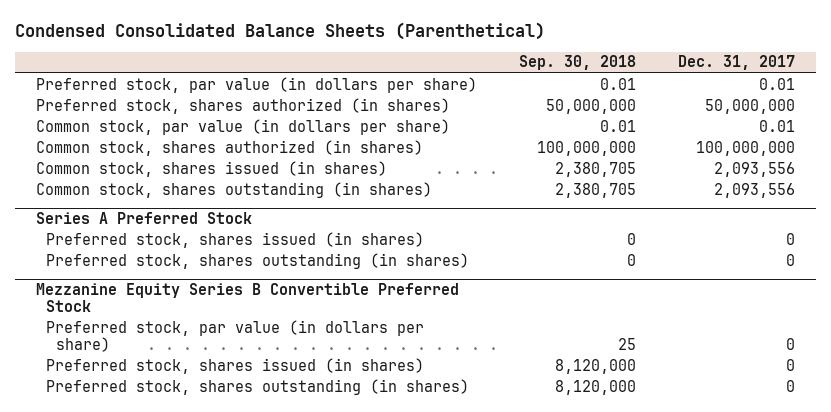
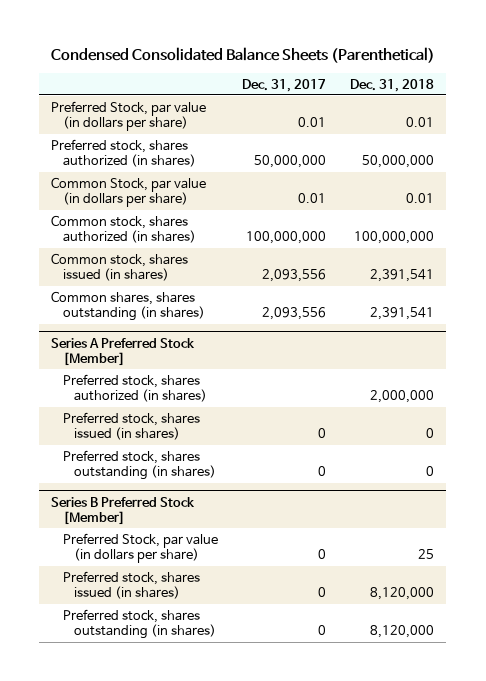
[519,55,637,71] Sep. 30, 2018 -> none
none -> [350,78,435,92] Dec. 31, 2018
[35,76,477,93] Preferred stock, par value (in dollars per share) -> [51,100,207,132] Preferred Stock, par value (in dollars per share)
[35,118,450,135] Common stock, par value (in dollars per share) -> [51,176,207,208] Common Stock, par value (in dollars per share)
[35,181,432,198] Common stock, shares outstanding (in shares) -> [51,290,205,322] Common shares, shares outstanding (in shares)
[35,212,252,225] Series A Preferred Stock -> [51,337,196,366] Series A Preferred Stock [Member]
none -> [62,373,208,403] Preferred stock, shares authorized (in shares)
[35,283,459,312] Mezzanine Equity Series B Convertible Preferred Stock -> [51,496,196,525] Series B Preferred Stock [Member]
[46,319,425,352] Preferred stock, par value (in dollars per share) -> [62,532,218,564] Preferred Stock, par value (in dollars per share)

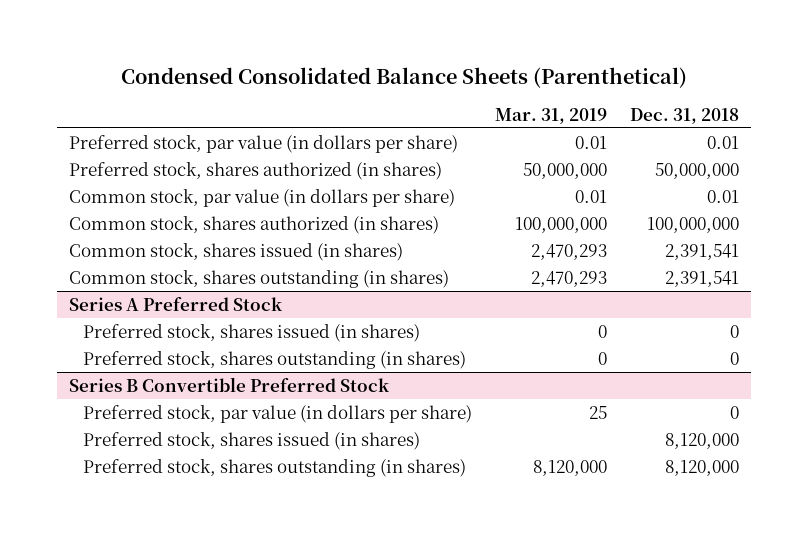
[242,78,327,92] Dec. 31, 2017 -> none
none -> [495,107,608,124] Mar. 31, 2019
[51,100,207,132] Preferred Stock, par value (in dollars per share) -> [68,134,458,153] Preferred stock, par value (in dollars per share)
[51,176,207,208] Common Stock, par value (in dollars per share) -> [68,188,455,207] Common stock, par value (in dollars per share)
[62,373,208,403] Preferred stock, shares authorized (in shares) -> none
[51,290,205,322] Common shares, shares outstanding (in shares) -> [68,269,449,288] Common stock, shares outstanding (in shares)
[51,337,196,366] Series A Preferred Stock [Member] -> [68,296,282,311] Series A Preferred Stock
[51,496,196,525] Series B Preferred Stock [Member] -> [68,376,389,392] Series B Convertible Preferred Stock
[62,532,218,564] Preferred Stock, par value (in dollars per share) -> [83,404,473,423] Preferred stock, par value (in dollars per share)
[418,549,435,560] 25 -> [730,405,740,419] 0

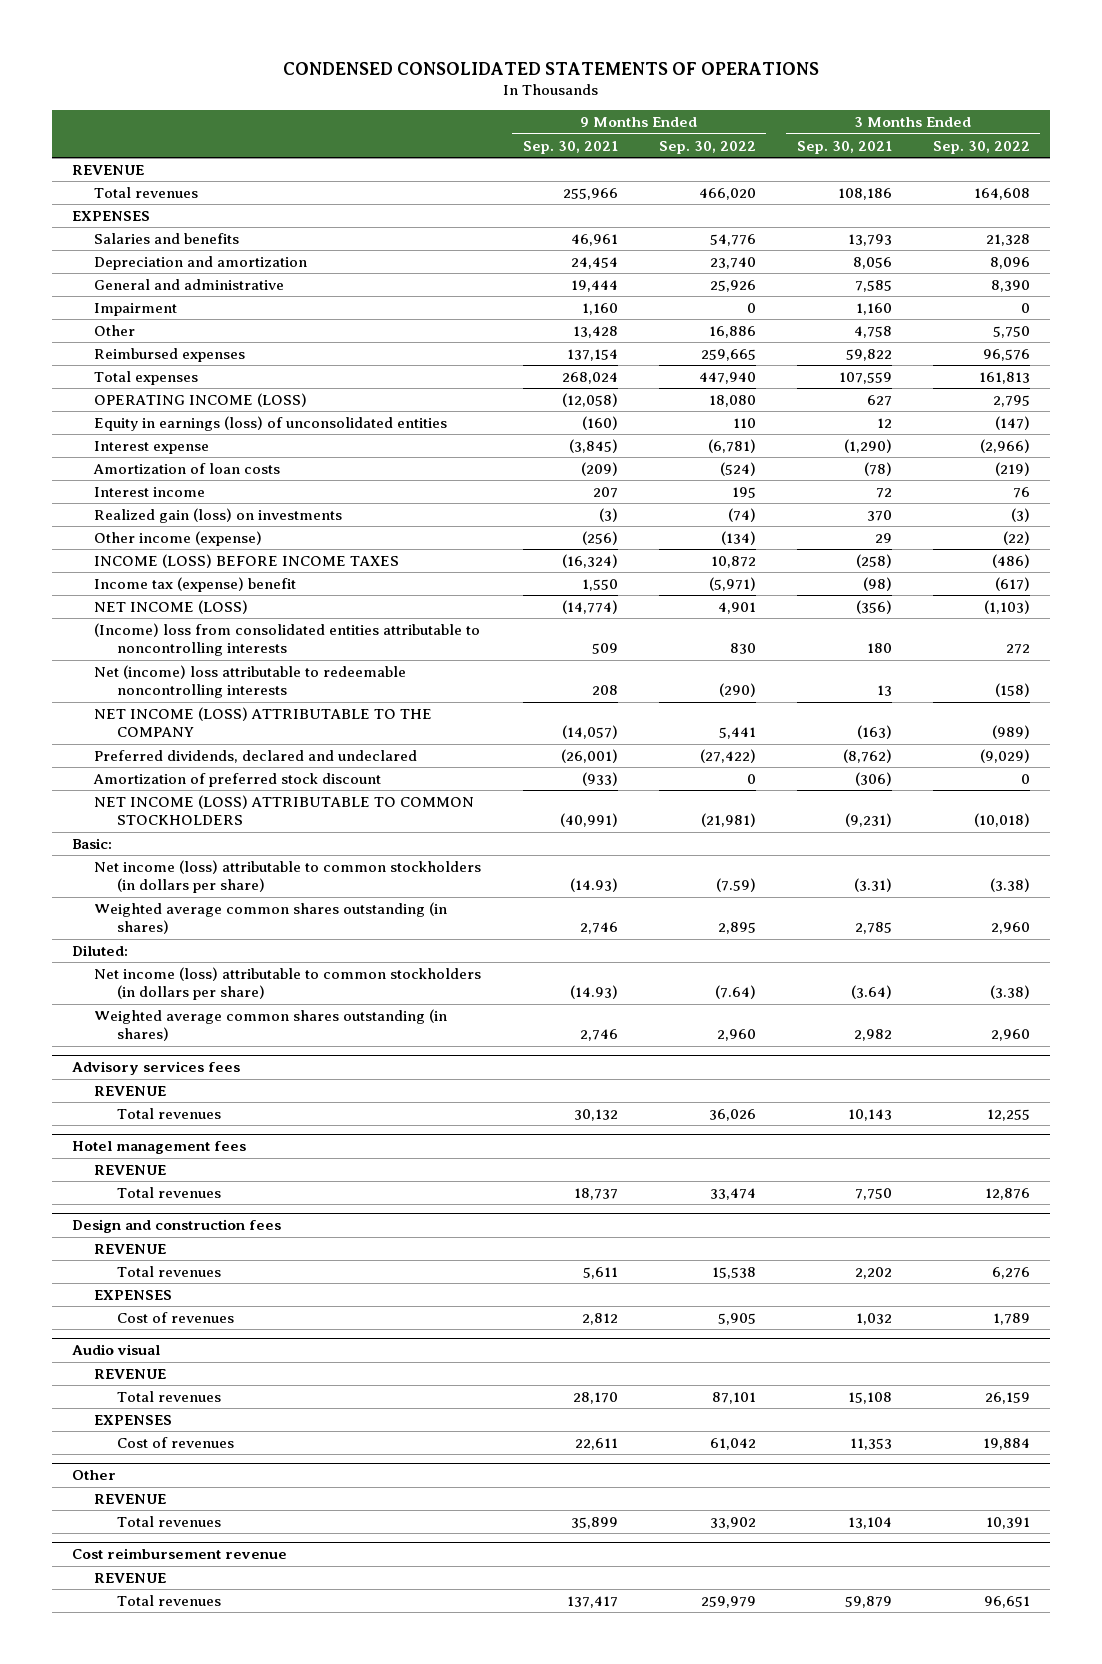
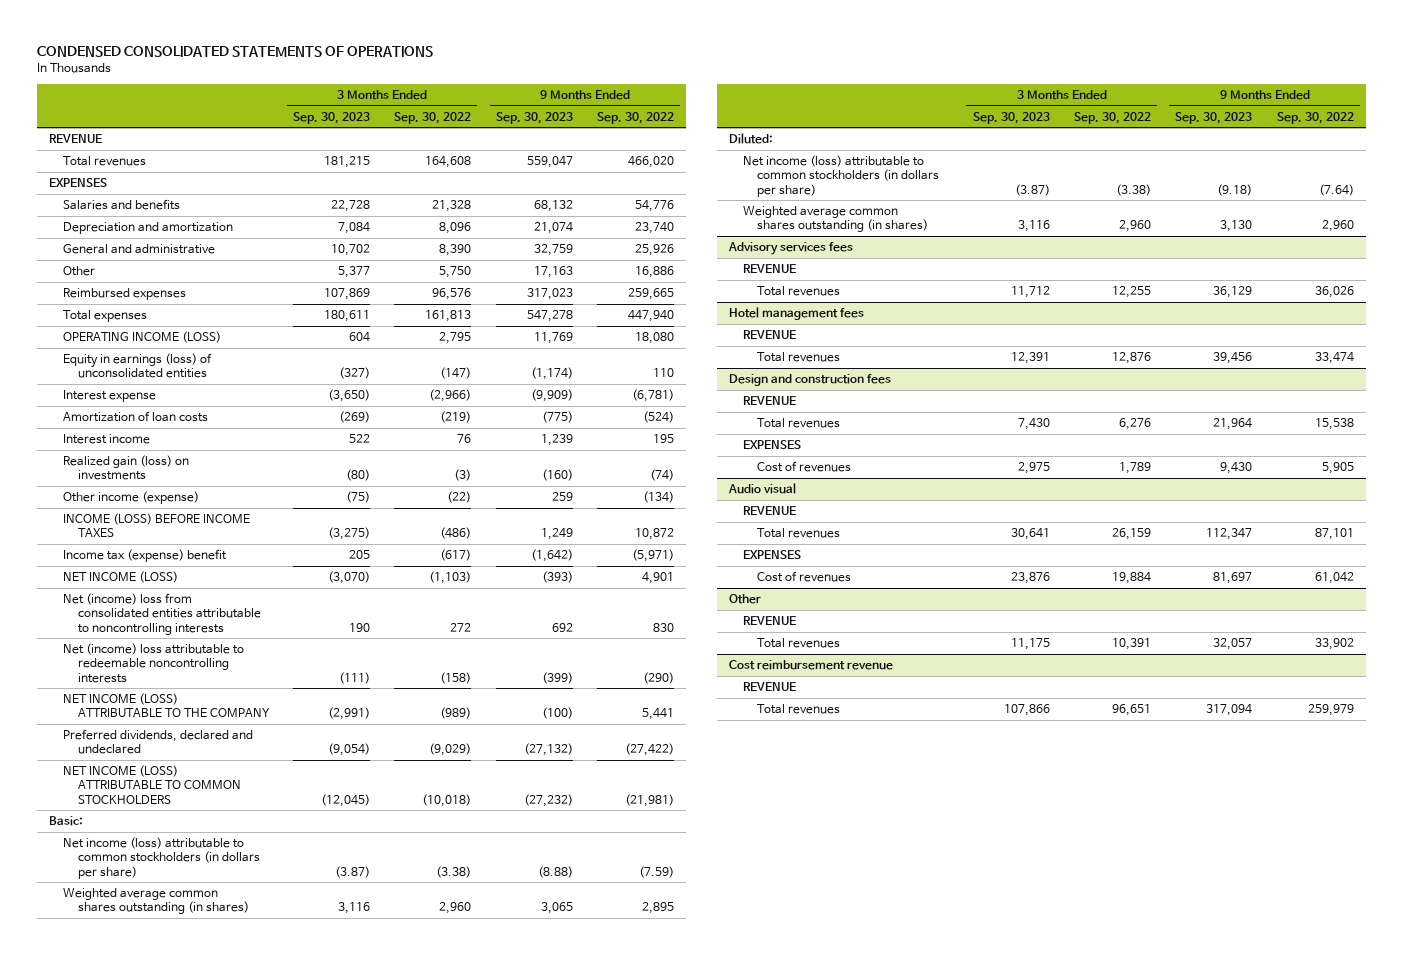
[522,140,618,154] Sep. 30, 2021 -> none
[796,140,892,154] Sep. 30, 2021 -> none
none -> [292,111,370,124] Sep. 30, 2023
none -> [495,111,573,124] Sep. 30, 2023
[94,302,178,316] Impairment -> none
[94,622,481,657] (Income) loss from consolidated entities attributable to noncontrolling interests -> [63,593,261,635] Net (income) loss from consolidated entities attributable to noncontrolling interests
[93,772,382,787] Amortization of preferred stock discount -> none

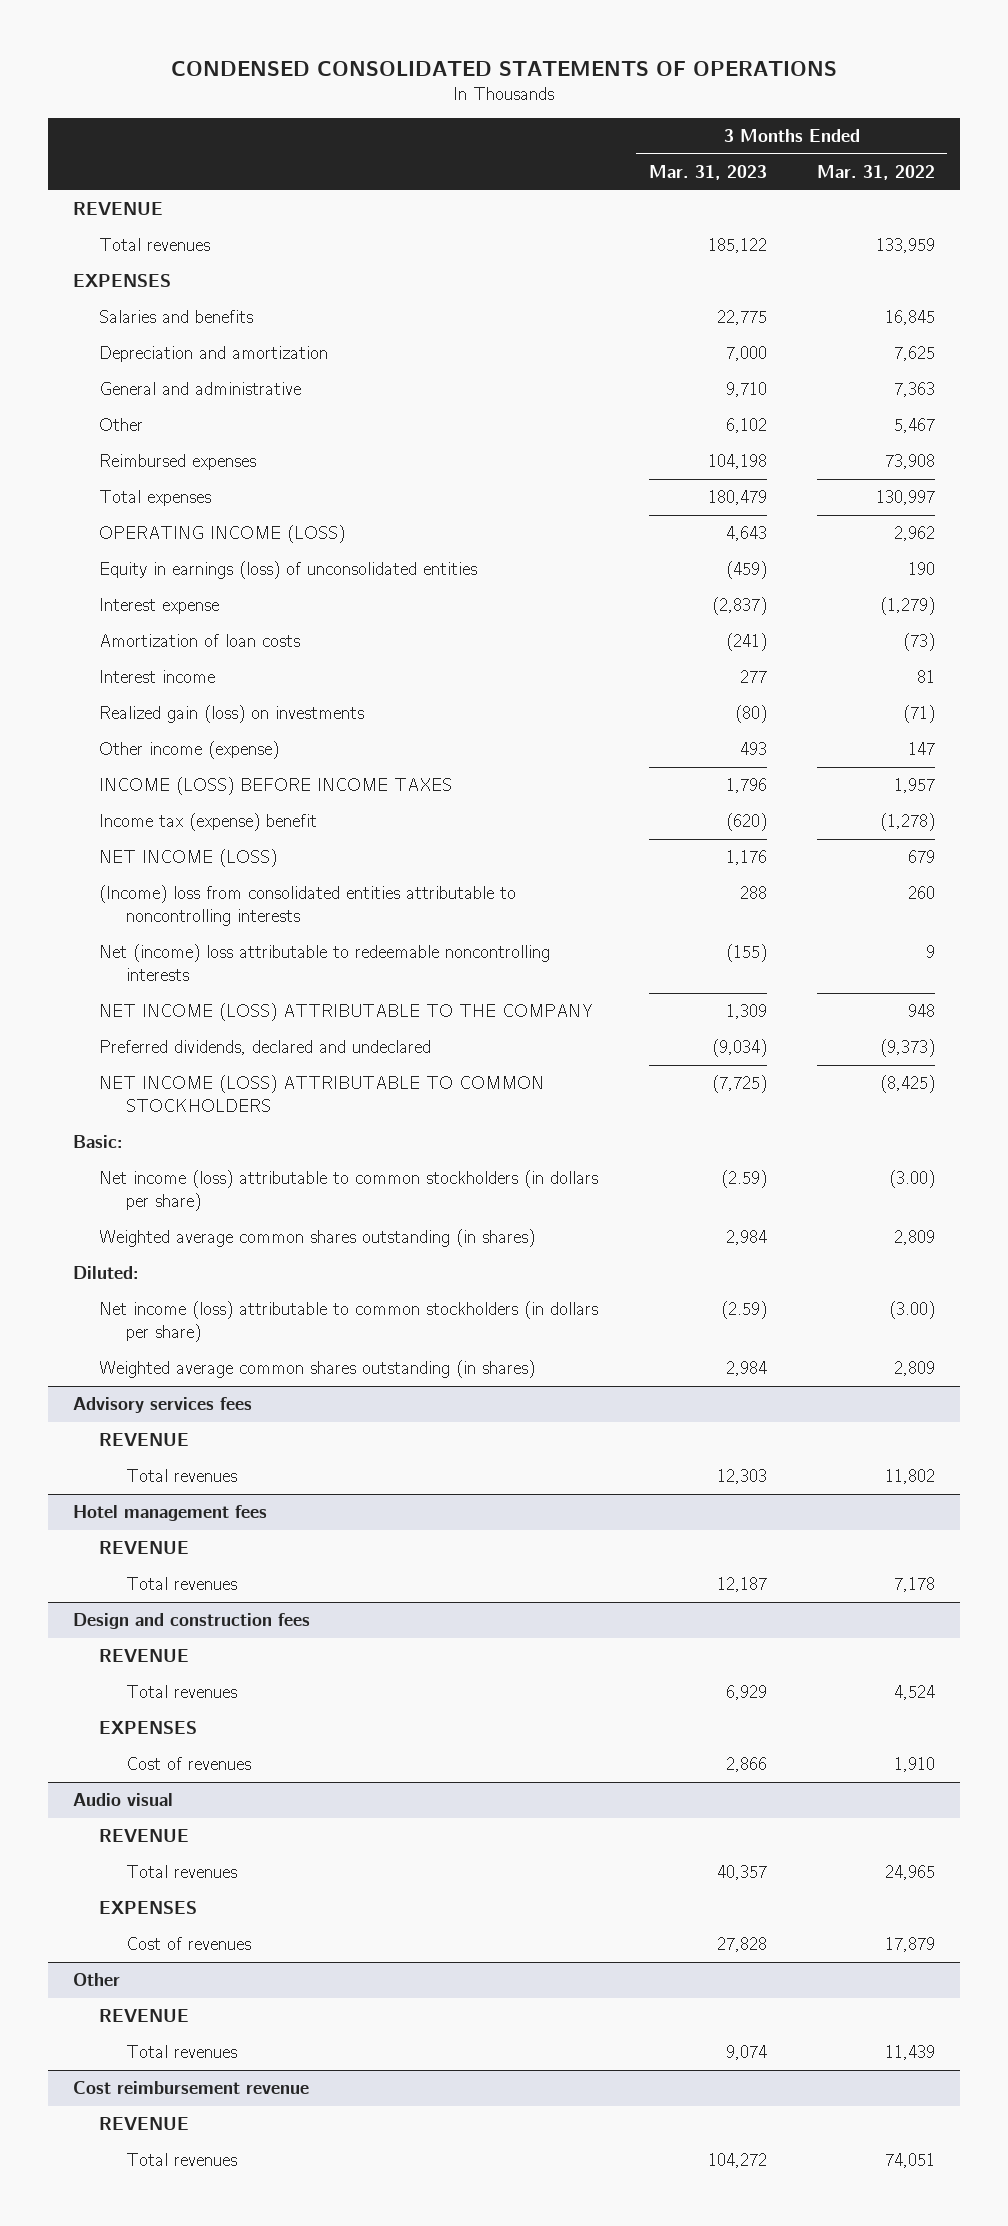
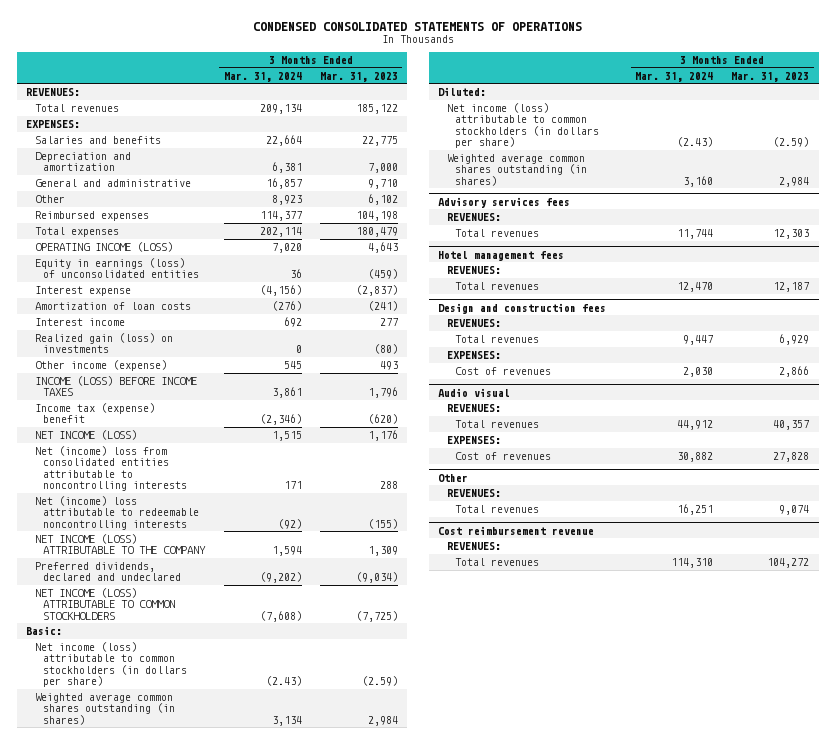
[816,164,935,180] Mar. 31, 2022 -> none
none -> [223,71,302,82] Mar. 31, 2024
[73,202,164,216] REVENUE -> [26,88,81,97] REVENUES:
[73,274,172,288] EXPENSES -> [26,120,81,129] EXPENSES:
[99,885,517,926] (Income) loss from consolidated entities attributable to noncontrolling interests -> [34,446,188,491] Net (income) loss from consolidated entities attributable to noncontrolling interests
[99,1433,190,1447] REVENUE -> [446,213,501,222] REVENUES:
[99,1541,190,1555] REVENUE -> [446,266,501,275] REVENUES:
[99,1649,190,1663] REVENUE -> [446,319,501,328] REVENUES:
[99,1721,198,1735] EXPENSES -> [446,351,501,360] EXPENSES:
[99,1829,190,1843] REVENUE -> [446,404,501,413] REVENUES:
[99,1901,198,1915] EXPENSES -> [446,436,501,445] EXPENSES:
[99,2009,190,2023] REVENUE -> [446,489,501,498] REVENUES:
[99,2117,190,2131] REVENUE -> [446,542,501,551] REVENUES:

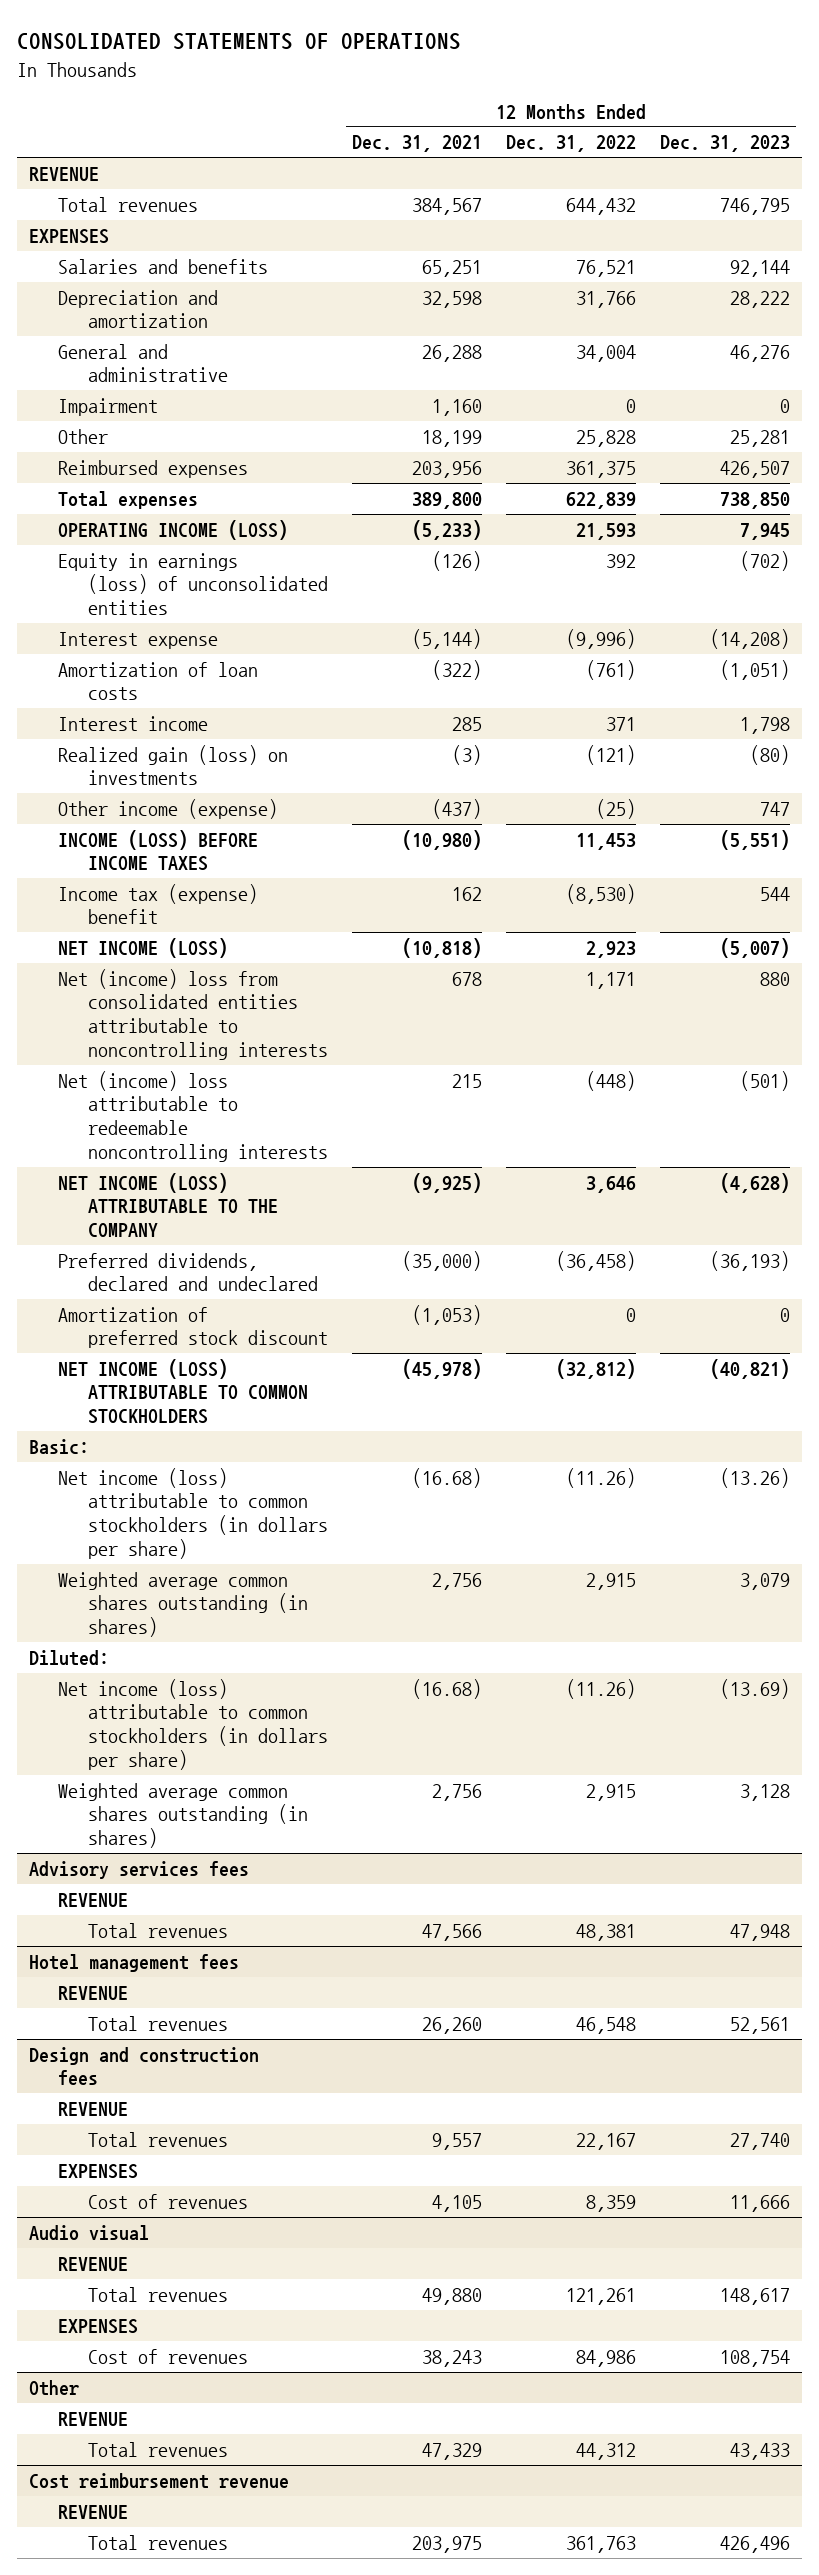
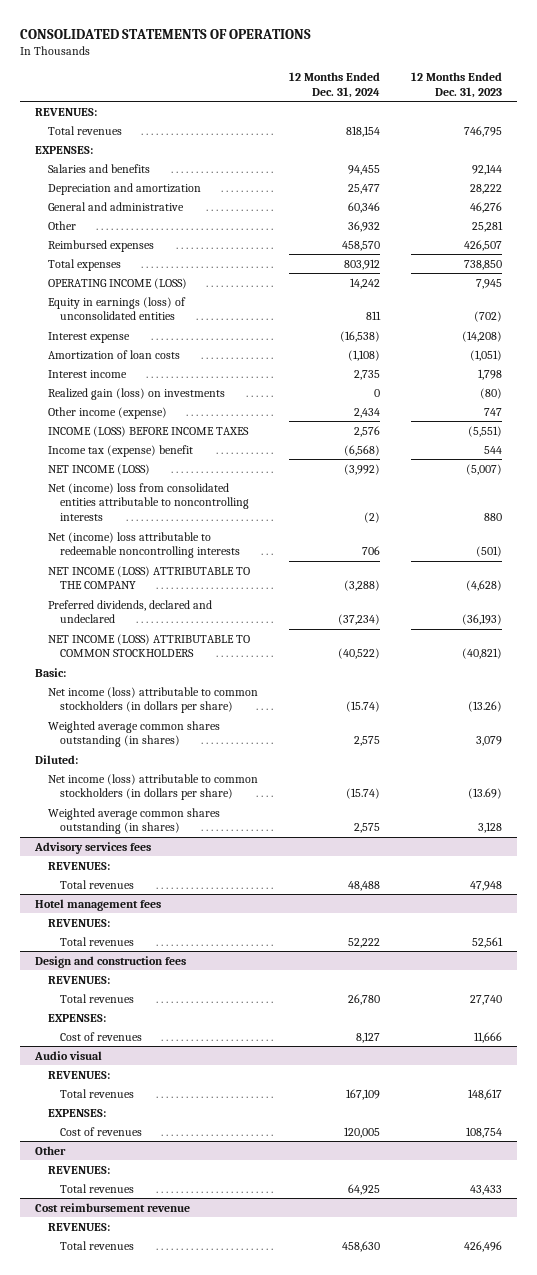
[351,135,482,153] Dec. 31, 2021 -> none
[505,135,636,153] Dec. 31, 2022 -> none
none -> [288,71,380,98] 12 Months Ended Dec. 31, 2024
[28,166,99,181] REVENUE -> [35,107,98,116] REVENUES:
[28,228,109,244] EXPENSES -> [35,145,94,154] EXPENSES:
[58,397,159,416] Impairment -> none
[58,1306,328,1349] Amortization of preferred stock discount -> none
[58,1892,129,1907] REVENUE -> [47,861,110,870] REVENUES:
[58,1985,129,2000] REVENUE -> [47,918,110,927] REVENUES:
[58,2101,129,2116] REVENUE -> [47,975,110,984] REVENUES:
[58,2163,139,2179] EXPENSES -> [47,1013,106,1022] EXPENSES:
[58,2256,129,2271] REVENUE -> [47,1070,110,1079] REVENUES:
[58,2318,139,2334] EXPENSES -> [47,1108,106,1117] EXPENSES:
[58,2411,129,2426] REVENUE -> [47,1165,110,1174] REVENUES:
[58,2504,129,2519] REVENUE -> [47,1222,110,1231] REVENUES:

